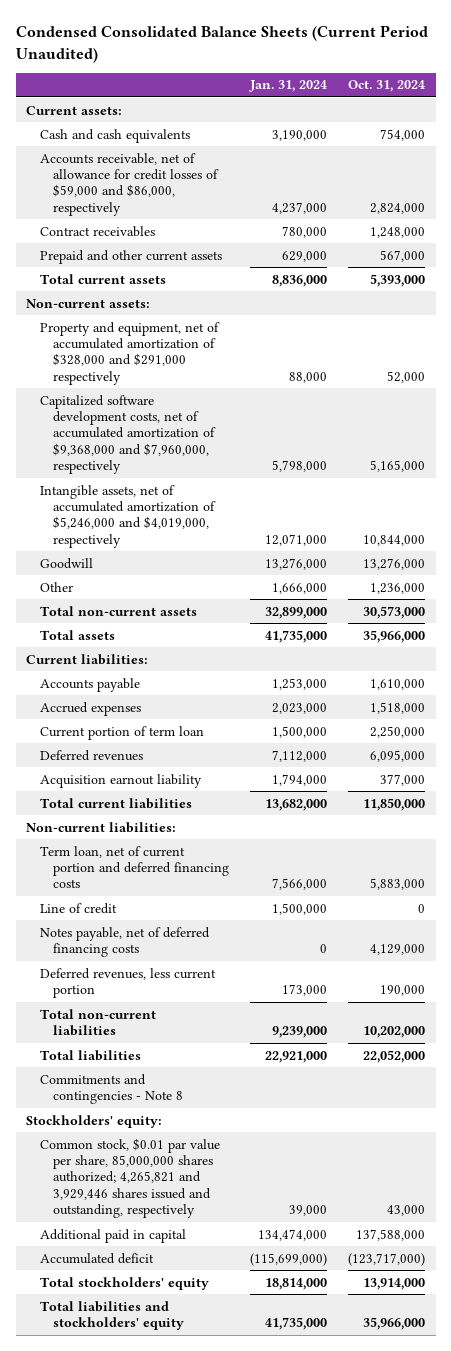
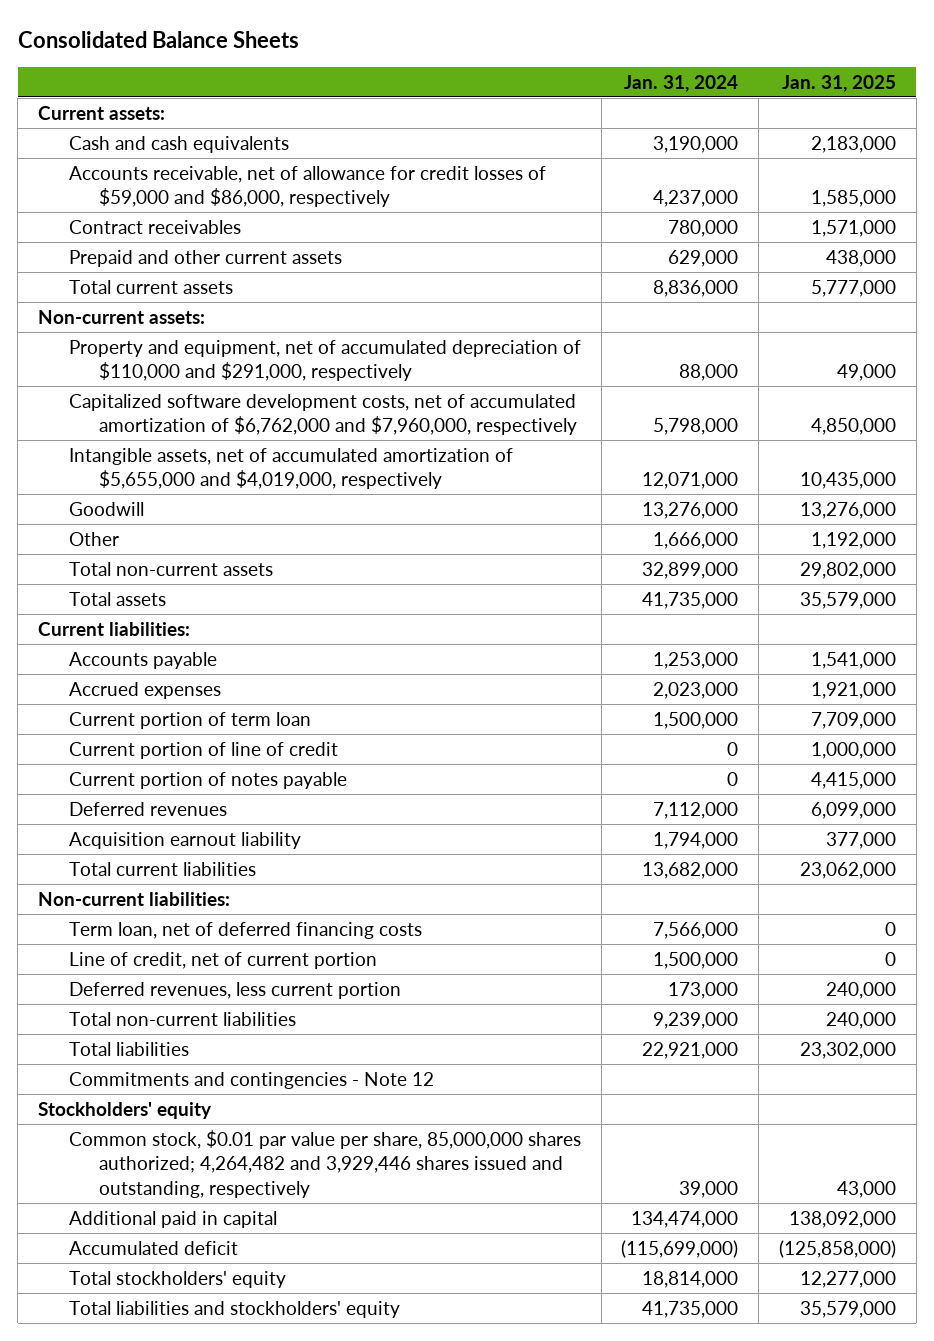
[15,25,428,63] Condensed Consolidated Balance Sheets (Current Period Unaudited) -> [17,30,299,48] Consolidated Balance Sheets
[348,80,426,93] Oct. 31, 2024 -> none
none -> [781,74,896,92] Jan. 31, 2025
[39,321,220,385] Property and equipment, net of accumulated amortization of $328,000 and $291,000 respectively -> [68,339,581,382] Property and equipment, net of accumulated depreciation of $110,000 and $291,000, respectively
[39,394,217,475] Capitalized software development costs, net of accumulated amortization of $9,368,000 and $7,960,000, respectively -> [68,393,578,436] Capitalized software development costs, net of accumulated amortization of $6,762,000 and $7,960,000, respectively
[39,484,217,548] Intangible assets, net of accumulated amortization of $5,246,000 and $4,019,000, respectively -> [68,447,513,490] Intangible assets, net of accumulated amortization of $5,655,000 and $4,019,000, respectively
none -> [68,741,338,759] Current portion of line of credit
none -> [68,771,347,789] Current portion of notes payable
[39,926,210,957] Notes payable, net of deferred financing costs -> none
[39,845,230,889] Term loan, net of current portion and deferred financing costs -> [68,921,422,939] Term loan, net of deferred financing costs
[39,902,117,914] Line of credit -> [68,951,377,969] Line of credit, net of current portion
[39,1073,184,1104] Commitments and contingencies - Note 8 -> [68,1071,434,1089] Commitments and contingencies - Note 12
[26,1114,163,1128] Stockholders' equity: -> [38,1101,213,1119] Stockholders' equity
[39,1137,220,1219] Common stock, $0.01 par value per share, 85,000,000 shares authorized; 4,265,821 and 3,929,446 shares issued and outstanding, respectively -> [68,1129,581,1198] Common stock, $0.01 par value per share, 85,000,000 shares authorized; 4,264,482 and 3,929,446 shares issued and outstanding, respectively

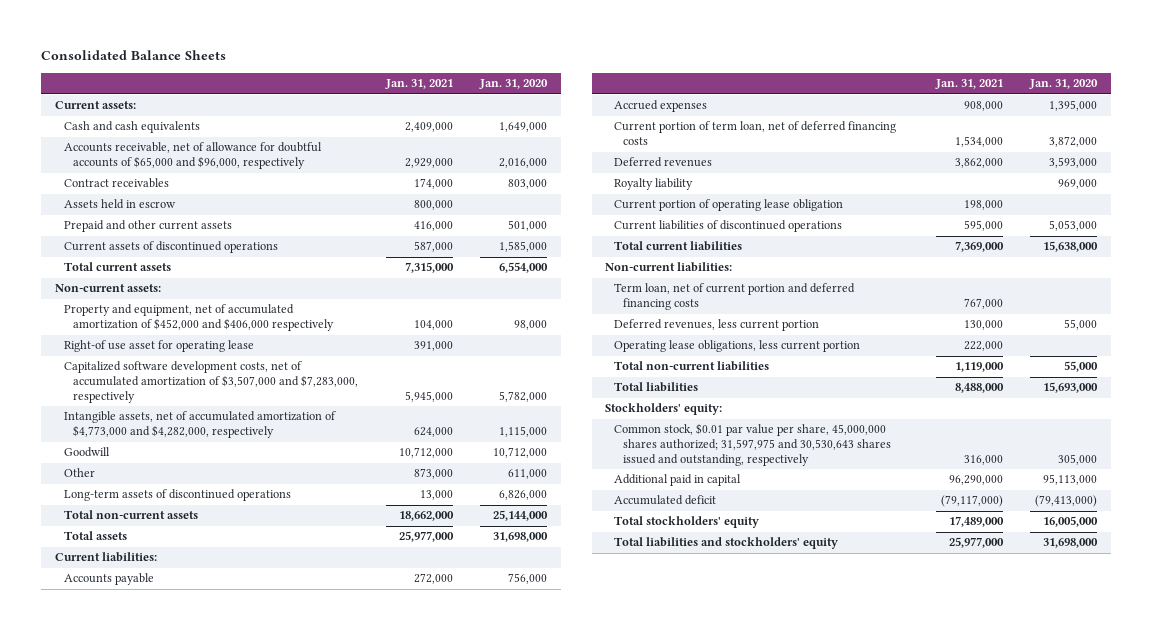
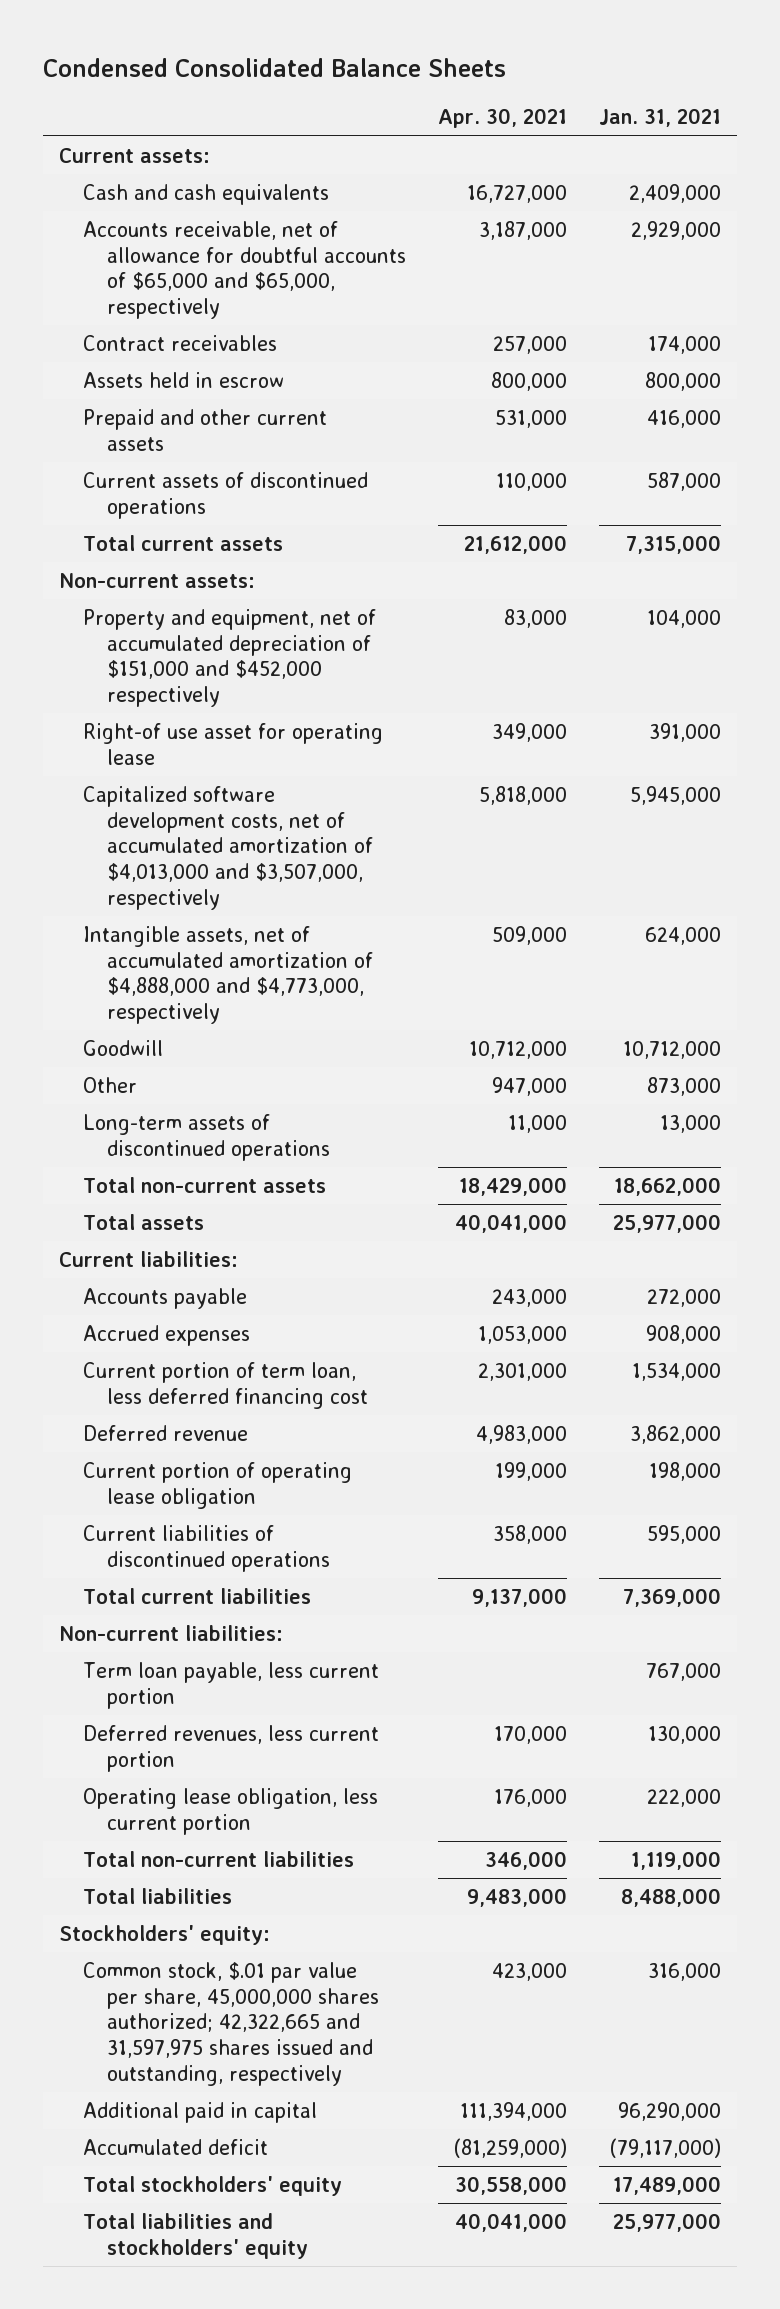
[41,50,227,61] Consolidated Balance Sheets -> [42,57,506,77] Condensed Consolidated Balance Sheets
[479,79,549,90] Jan. 31, 2020 -> none
none -> [437,108,567,129] Apr. 30, 2021
[64,142,323,170] Accounts receivable, net of allowance for doubtful accounts of $65,000 and $96,000, respectively -> [82,220,406,319] Accounts receivable, net of allowance for doubtful accounts of $65,000 and $65,000, respectively
[64,304,335,332] Property and equipment, net of accumulated amortization of $452,000 and $406,000 respectively -> [82,608,376,707] Property and equipment, net of accumulated depreciation of $151,000 and $452,000 respectively
[64,361,359,404] Capitalized software development costs, net of accumulated amortization of $3,507,000 and $7,283,000, respectively -> [82,785,373,910] Capitalized software development costs, net of accumulated amortization of $4,013,000 and $3,507,000, respectively
[64,411,337,439] Intangible assets, net of accumulated amortization of $4,773,000 and $4,282,000, respectively -> [82,925,373,1024] Intangible assets, net of accumulated amortization of $4,888,000 and $4,773,000, respectively
[614,178,694,191] Royalty liability -> none
[614,121,897,146] Current portion of term loan, net of deferred financing costs -> [82,1361,368,1409] Current portion of term loan, less deferred financing cost
[614,157,713,168] Deferred revenues -> [82,1424,248,1441] Deferred revenue
[614,283,856,311] Term loan, net of current portion and deferred financing costs -> [82,1661,379,1709] Term loan payable, less current portion
[614,340,861,353] Operating lease obligations, less current portion -> [82,1787,378,1835] Operating lease obligation, less current portion
[614,423,892,467] Common stock, $0.01 par value per share, 45,000,000 shares authorized; 31,597,975 and 30,530,643 shares issued and outstanding, respectively -> [82,1961,379,2086] Common stock, $.01 par value per share, 45,000,000 shares authorized; 42,322,665 and 31,597,975 shares issued and outstanding, respectively

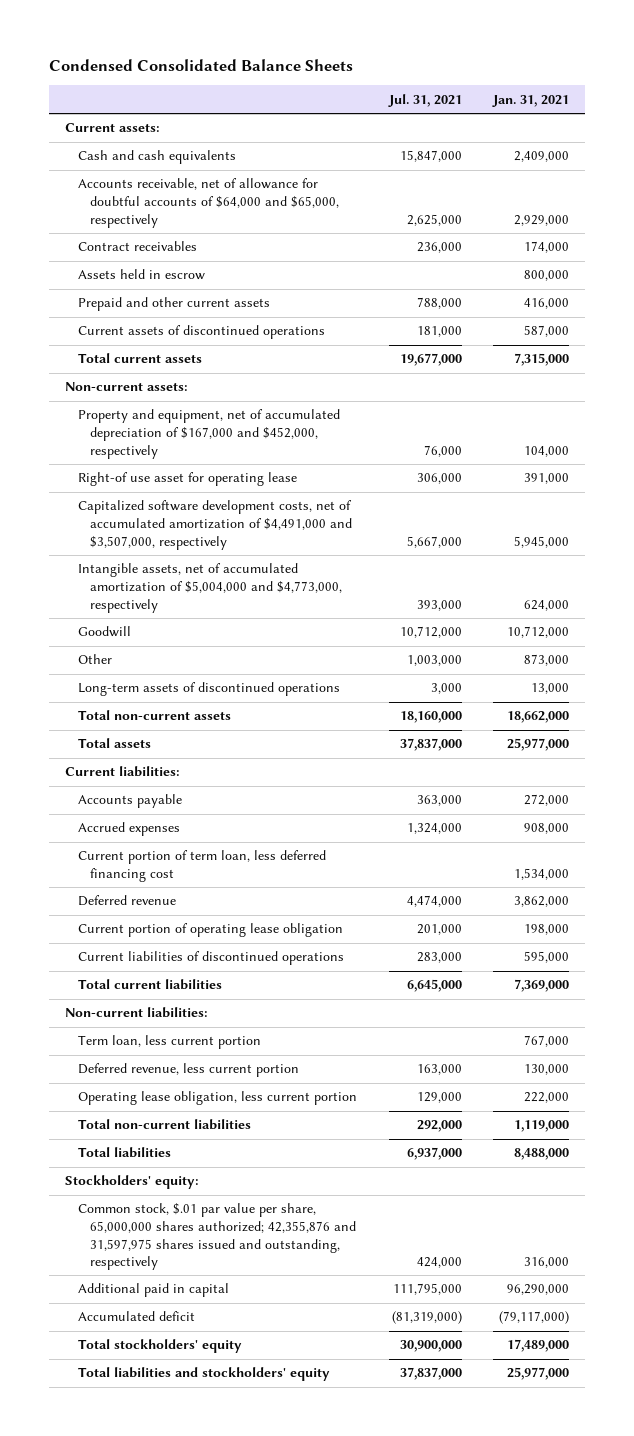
[437,108,567,129] Apr. 30, 2021 -> none
none -> [387,93,462,107] Jul. 31, 2021
[82,220,406,319] Accounts receivable, net of allowance for doubtful accounts of $65,000 and $65,000, respectively -> [77,178,340,228] Accounts receivable, net of allowance for doubtful accounts of $64,000 and $65,000, respectively
[82,608,376,707] Property and equipment, net of accumulated depreciation of $151,000 and $452,000 respectively -> [77,409,340,459] Property and equipment, net of accumulated depreciation of $167,000 and $452,000, respectively
[82,785,373,910] Capitalized software development costs, net of accumulated amortization of $4,013,000 and $3,507,000, respectively -> [77,500,353,550] Capitalized software development costs, net of accumulated amortization of $4,491,000 and $3,507,000, respectively
[82,925,373,1024] Intangible assets, net of accumulated amortization of $4,888,000 and $4,773,000, respectively -> [77,563,343,613] Intangible assets, net of accumulated amortization of $5,004,000 and $4,773,000, respectively
[82,1661,379,1709] Term loan payable, less current portion -> [77,1035,261,1050] Term loan, less current portion
[82,1724,379,1772] Deferred revenues, less current portion -> [77,1063,299,1078] Deferred revenue, less current portion
[82,1961,379,2086] Common stock, $.01 par value per share, 45,000,000 shares authorized; 42,322,665 and 31,597,975 shares issued and outstanding, respectively -> [77,1203,357,1271] Common stock, $.01 par value per share, 65,000,000 shares authorized; 42,355,876 and 31,597,975 shares issued and outstanding, respectively

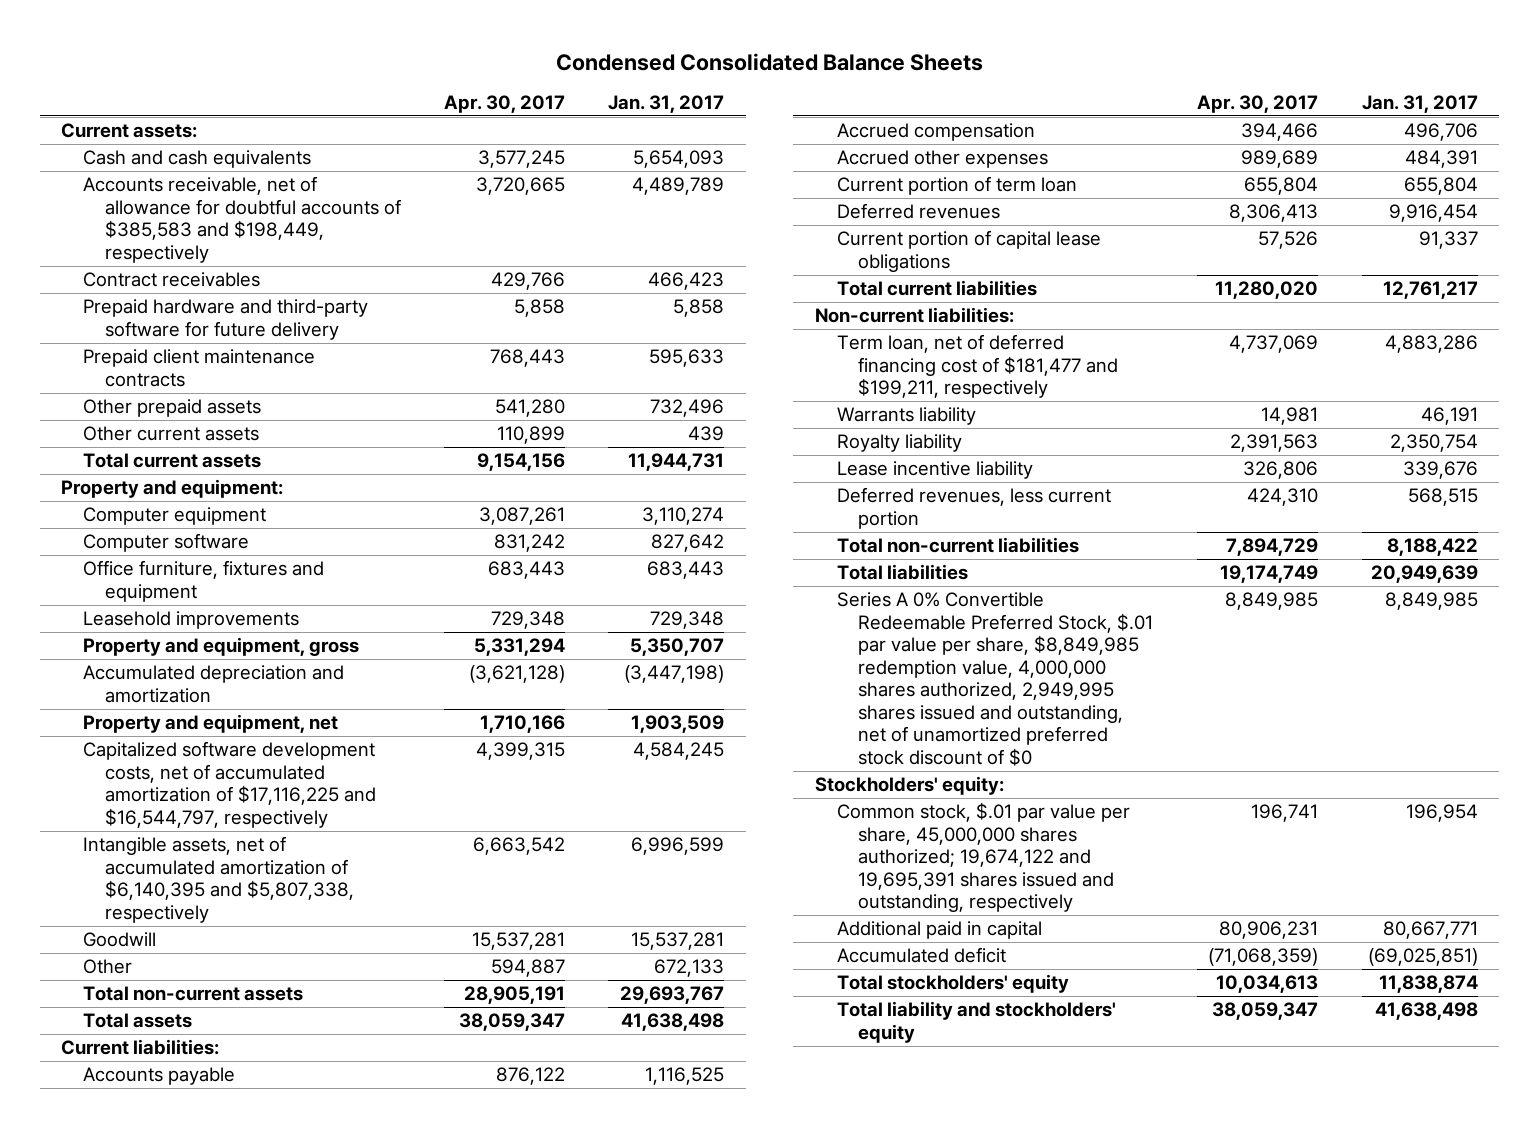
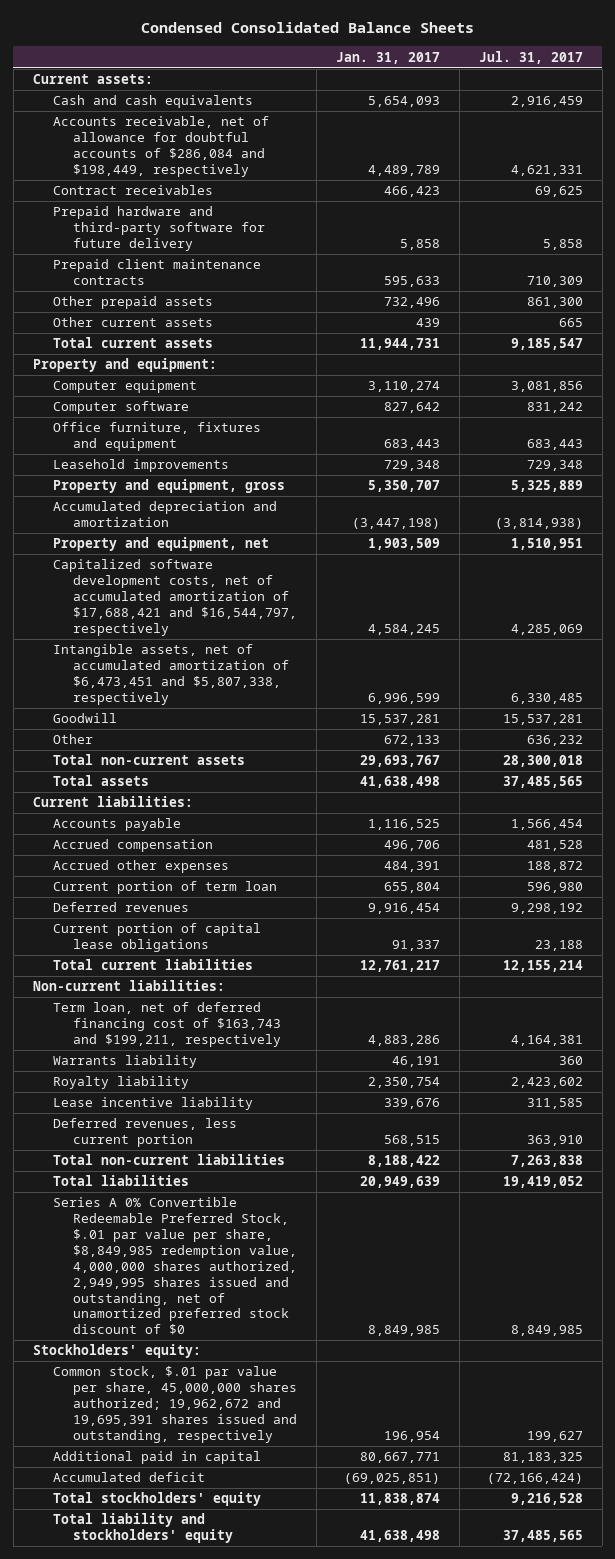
[443,95,565,114] Apr. 30, 2017 -> none
none -> [478,50,583,64] Jul. 31, 2017
[83,176,401,263] Accounts receivable, net of allowance for doubtful accounts of $385,583 and $198,449, respectively -> [52,116,269,178] Accounts receivable, net of allowance for doubtful accounts of $286,084 and $198,449, respectively
[83,741,376,828] Capitalized software development costs, net of accumulated amortization of $17,116,225 and $16,544,797, respectively -> [52,559,298,636] Capitalized software development costs, net of accumulated amortization of $17,688,421 and $16,544,797, respectively
[83,836,354,923] Intangible assets, net of accumulated amortization of $6,140,395 and $5,807,338, respectively -> [52,644,290,706] Intangible assets, net of accumulated amortization of $6,473,451 and $5,807,338, respectively
[836,334,1119,399] Term loan, net of deferred financing cost of $181,477 and $199,211, respectively -> [52,1002,282,1048] Term loan, net of deferred financing cost of $163,743 and $199,211, respectively
[836,802,1130,913] Common stock, $.01 par value per share, 45,000,000 shares authorized; 19,674,122 and 19,695,391 shares issued and outstanding, respectively -> [52,1366,298,1443] Common stock, $.01 par value per share, 45,000,000 shares authorized; 19,962,672 and 19,695,391 shares issued and outstanding, respectively

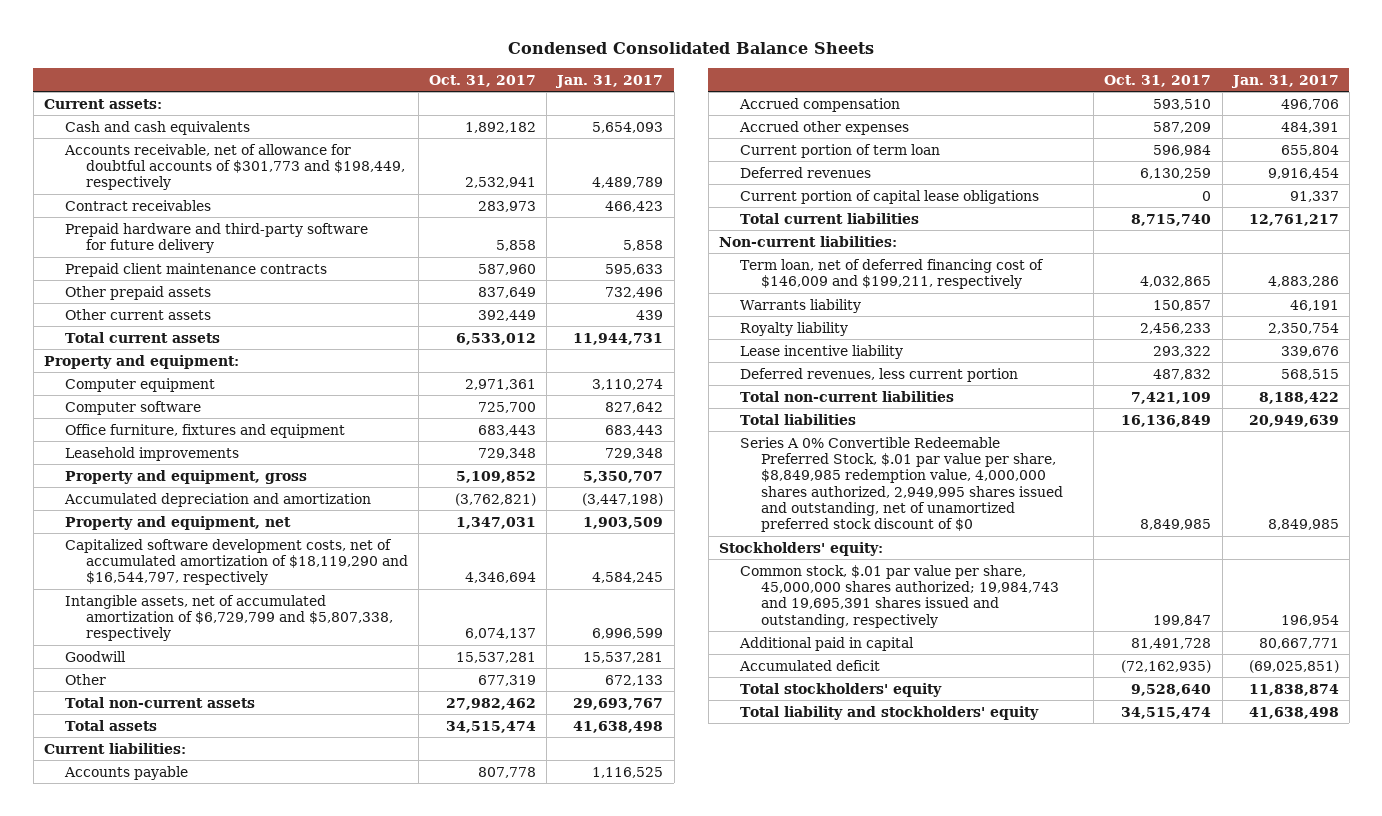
[478,50,583,64] Jul. 31, 2017 -> none
none -> [429,74,537,87] Oct. 31, 2017
[52,116,269,178] Accounts receivable, net of allowance for doubtful accounts of $286,084 and $198,449, respectively -> [63,143,406,191] Accounts receivable, net of allowance for doubtful accounts of $301,773 and $198,449, respectively
[52,559,298,636] Capitalized software development costs, net of accumulated amortization of $17,688,421 and $16,544,797, respectively -> [64,538,409,586] Capitalized software development costs, net of accumulated amortization of $18,119,290 and $16,544,797, respectively
[52,644,290,706] Intangible assets, net of accumulated amortization of $6,473,451 and $5,807,338, respectively -> [64,594,394,642] Intangible assets, net of accumulated amortization of $6,729,799 and $5,807,338, respectively
[52,1002,282,1048] Term loan, net of deferred financing cost of $163,743 and $199,211, respectively -> [740,258,1045,289] Term loan, net of deferred financing cost of $146,009 and $199,211, respectively
[52,1366,298,1443] Common stock, $.01 par value per share, 45,000,000 shares authorized; 19,962,672 and 19,695,391 shares issued and outstanding, respectively -> [740,564,1060,628] Common stock, $.01 par value per share, 45,000,000 shares authorized; 19,984,743 and 19,695,391 shares issued and outstanding, respectively

